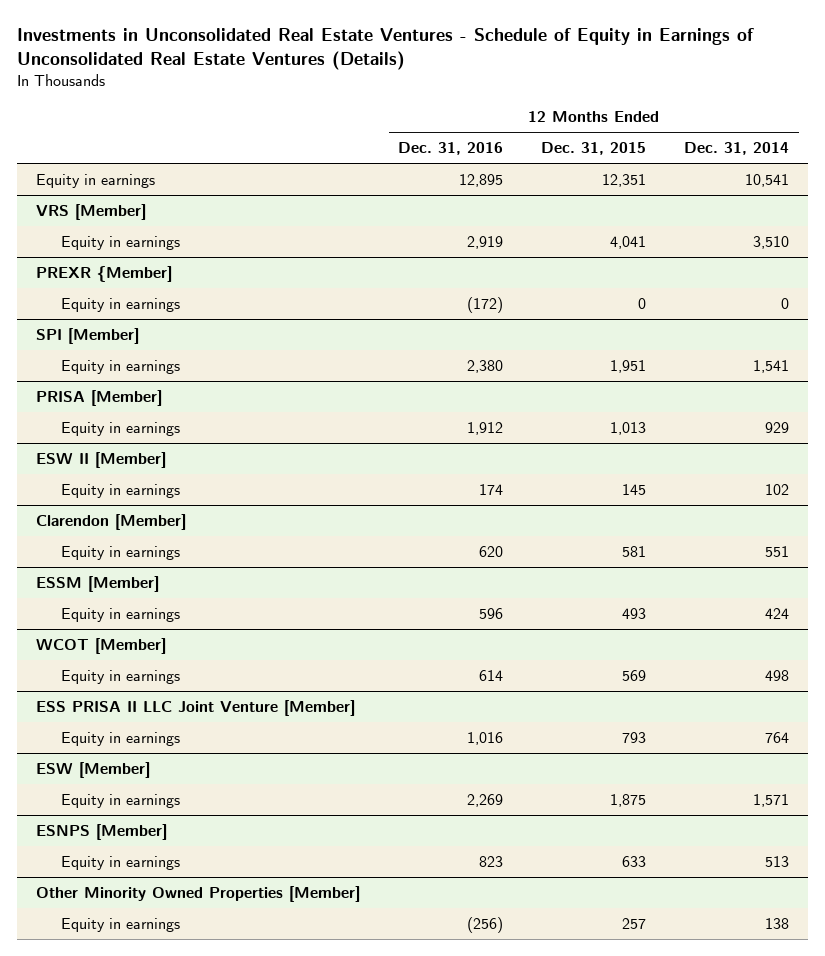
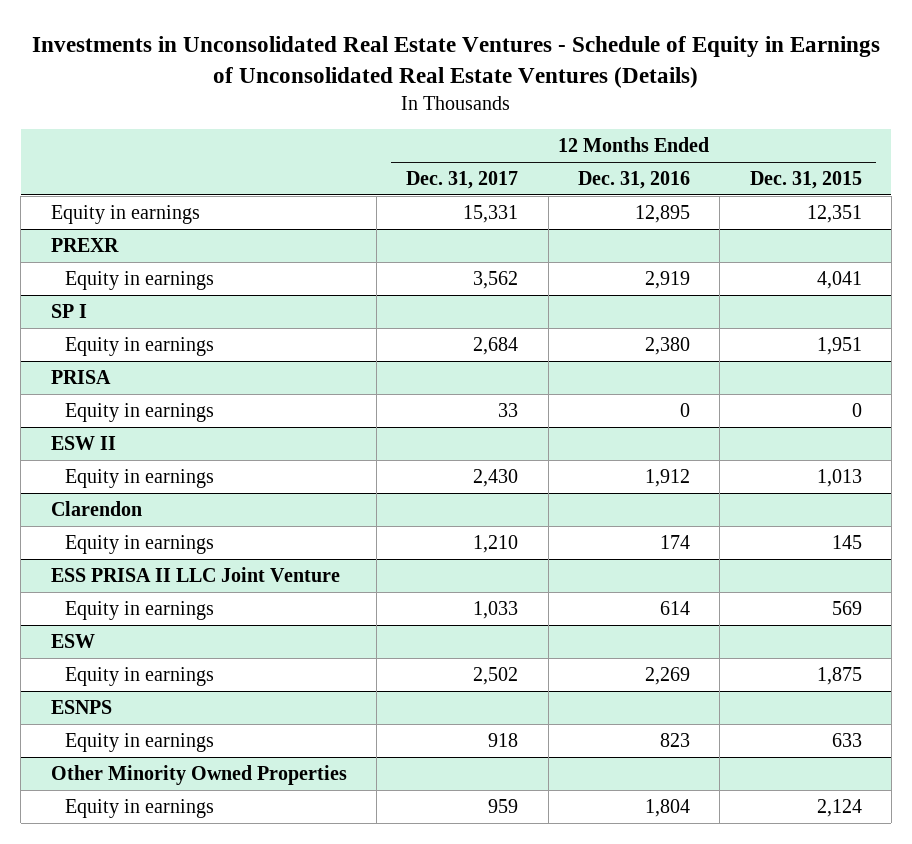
[684,142,790,156] Dec. 31, 2014 -> none
none -> [406,170,519,189] Dec. 31, 2017
[35,203,146,220] VRS [Member] -> none
none -> [50,237,119,252] PREXR
[35,265,172,282] PREXR {Member] -> none
[60,297,180,312] Equity in earnings -> none
[35,327,139,344] SPI [Member] -> [50,303,87,318] SP I
[35,389,162,406] PRISA [Member] -> [50,369,111,384] PRISA
none -> [65,402,215,422] Equity in earnings
none -> [50,435,116,450] ESW II
[35,451,166,468] ESW II [Member] -> none
none -> [50,500,142,516] Clarendon
[35,513,186,530] Clarendon [Member] -> none
[60,545,180,560] Equity in earnings -> none
[35,575,159,592] ESSM [Member] -> none
[60,607,180,622] Equity in earnings -> none
[35,637,166,654] WCOT [Member] -> none
none -> [50,566,340,582] ESS PRISA II LLC Joint Venture
[35,699,355,716] ESS PRISA II LLC Joint Venture [Member] -> none
[60,731,180,746] Equity in earnings -> none
[35,761,150,778] ESW [Member] -> [50,633,95,648] ESW
[35,823,167,840] ESNPS [Member] -> [50,699,112,714] ESNPS
[35,885,360,902] Other Minority Owned Properties [Member] -> [50,764,347,785] Other Minority Owned Properties
[467,916,504,933] (256) -> [644,798,690,817] 1,804
[622,917,647,929] 257 -> [816,798,862,817] 2,124

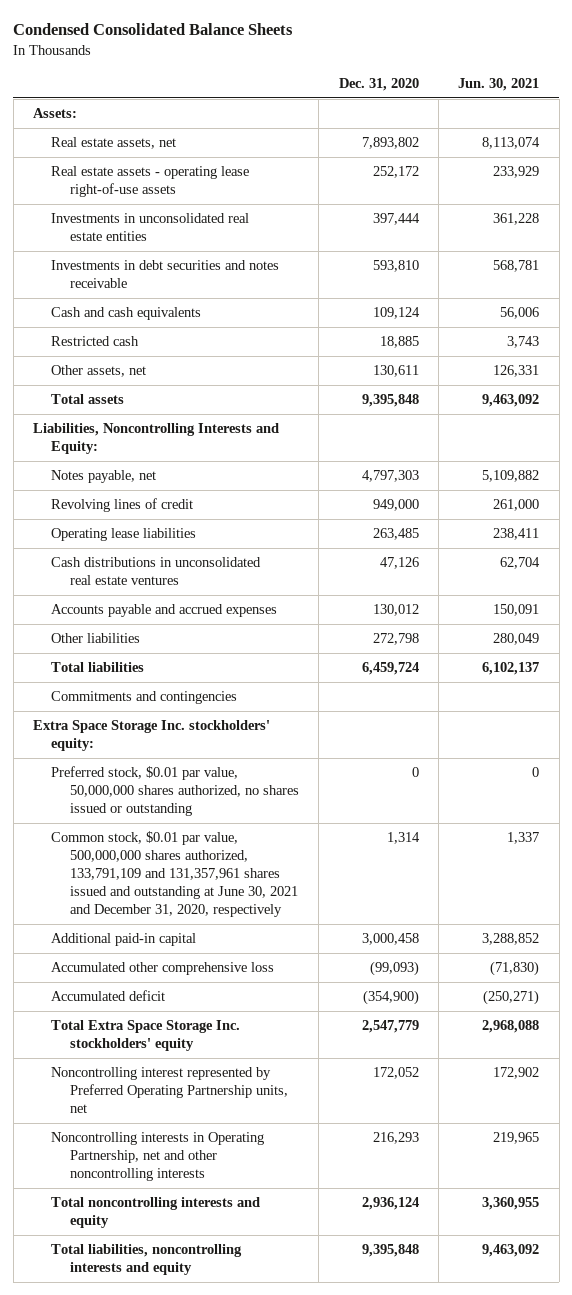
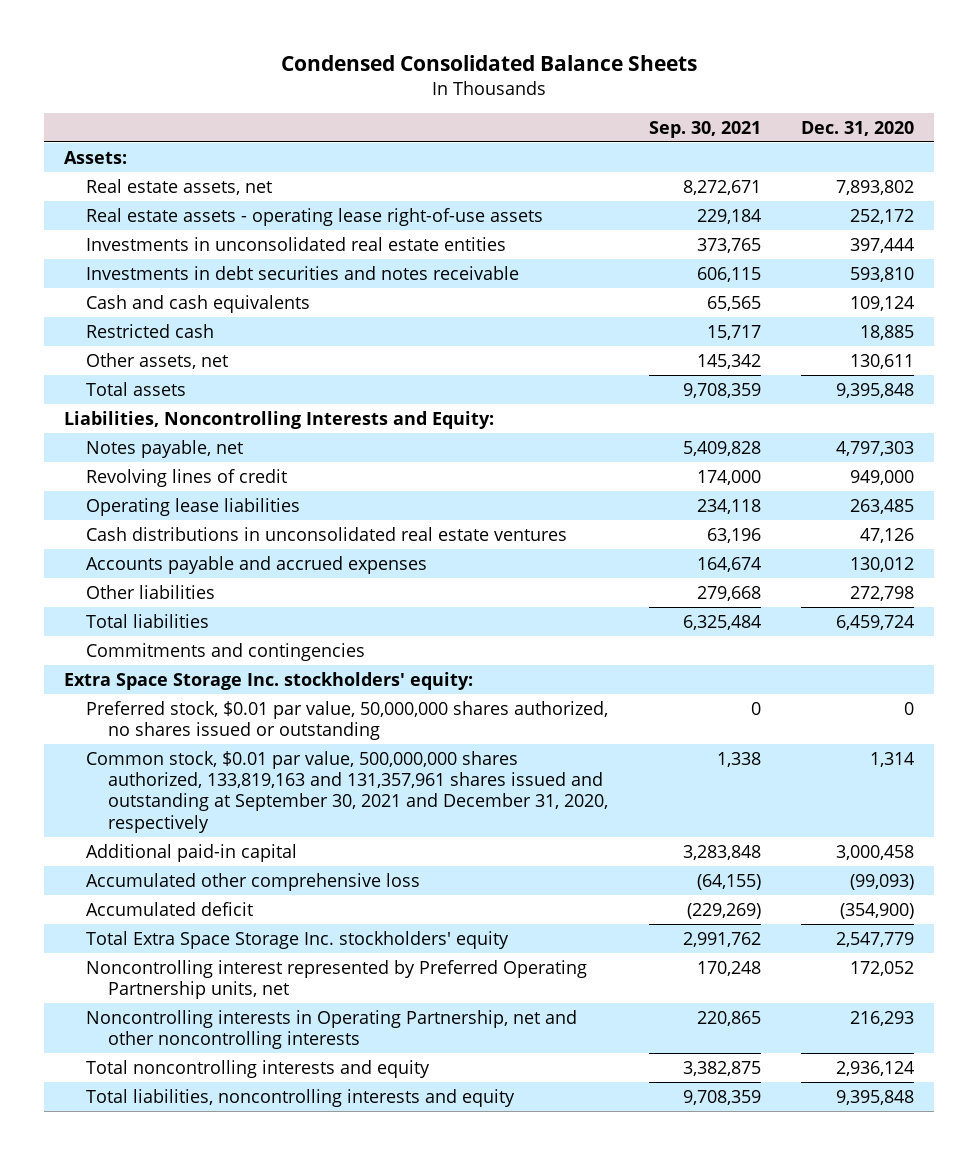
[458,78,540,92] Jun. 30, 2021 -> none
none -> [648,120,761,138] Sep. 30, 2021
[51,831,298,918] Common stock, $0.01 par value, 500,000,000 shares authorized, 133,791,109 and 131,357,961 shares issued and outstanding at June 30, 2021 and December 31, 2020, respectively -> [86,750,609,833] Common stock, $0.01 par value, 500,000,000 shares authorized, 133,819,163 and 131,357,961 shares issued and outstanding at September 30, 2021 and December 31, 2020, respectively

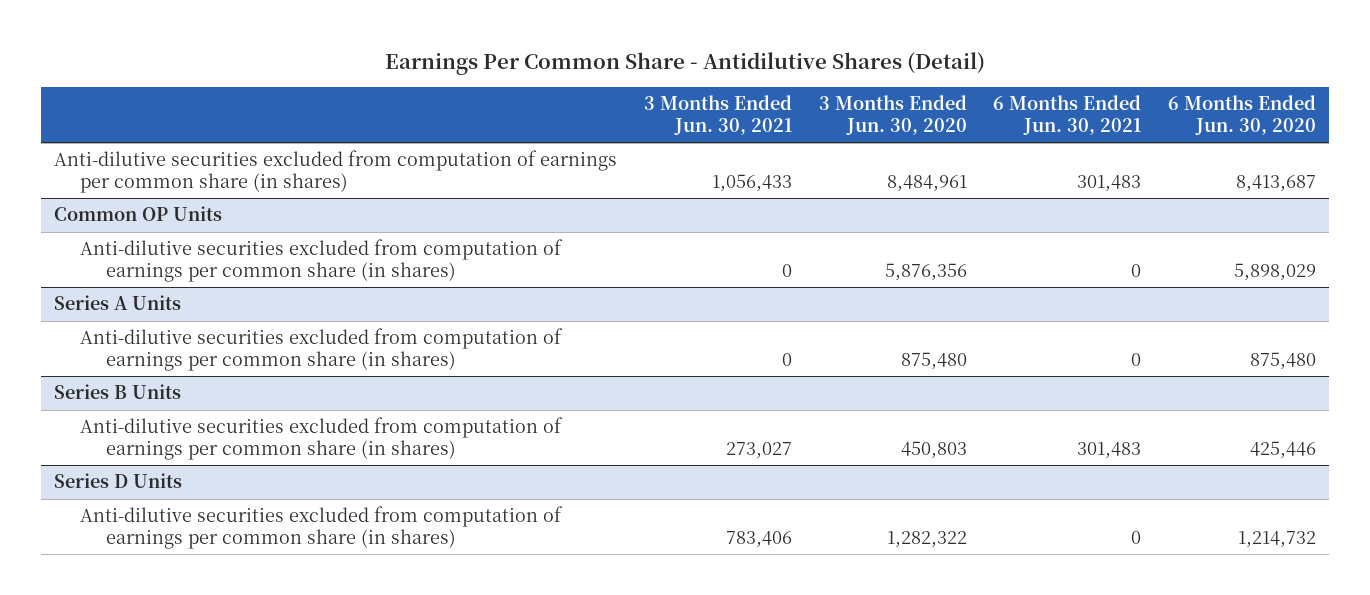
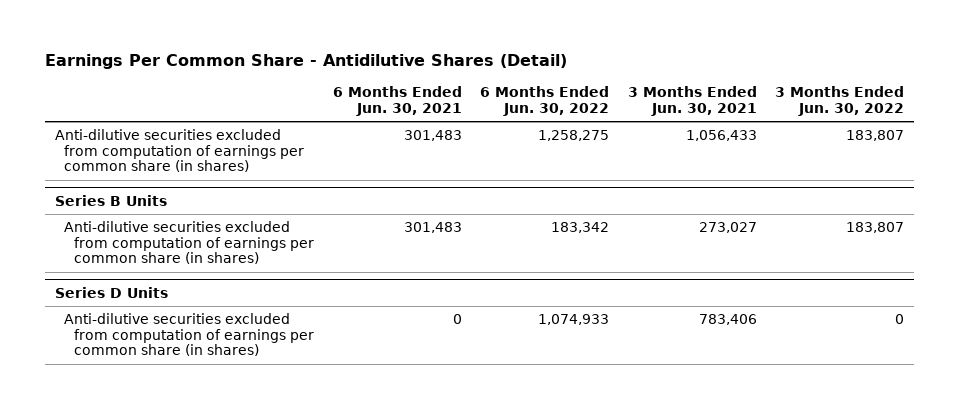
[818,95,967,135] 3 Months Ended Jun. 30, 2020 -> none
[1167,95,1316,135] 6 Months Ended Jun. 30, 2020 -> none
none -> [480,86,610,117] 6 Months Ended Jun. 30, 2022
none -> [775,86,905,117] 3 Months Ended Jun. 30, 2022
[54,206,223,222] Common OP Units -> none
[80,239,564,282] Anti-dilutive securities excluded from computation of earnings per common share (in shares) -> none
[54,295,182,311] Series A Units -> none
[80,328,564,371] Anti-dilutive securities excluded from computation of earnings per common share (in shares) -> none

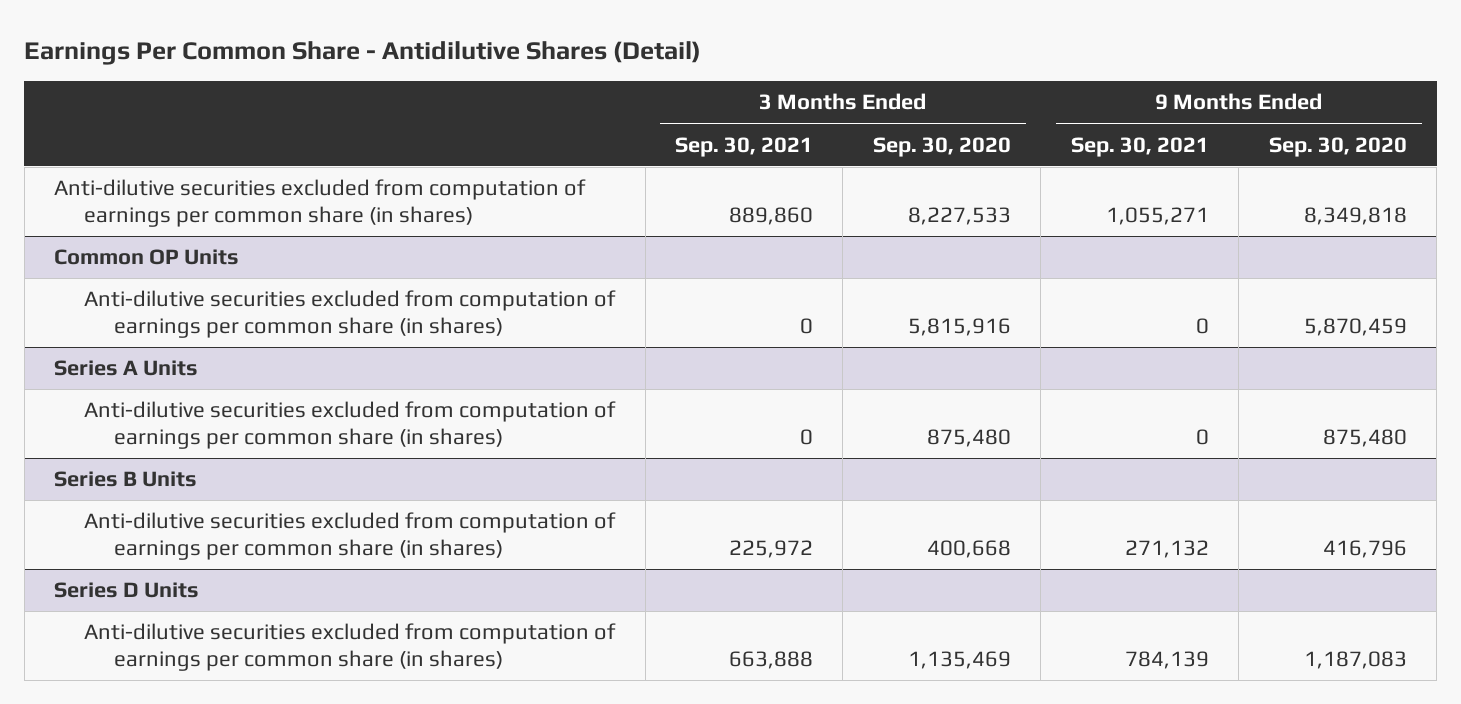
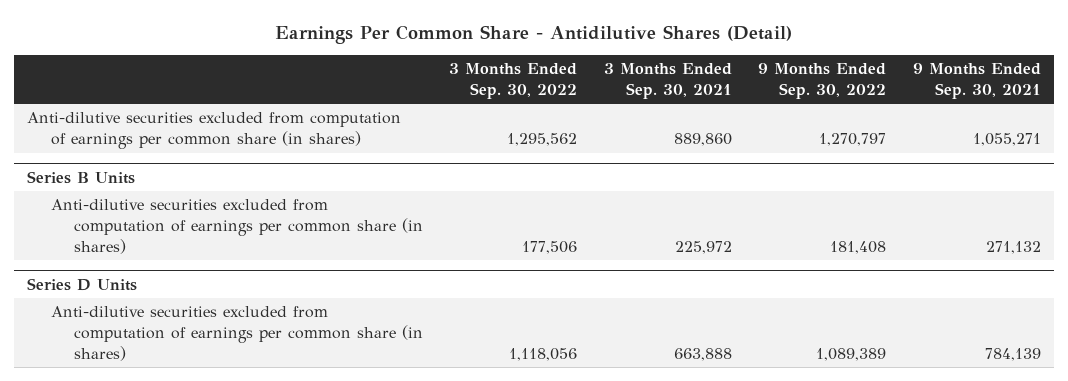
[872,136,1011,157] Sep. 30, 2020 -> none
[1268,136,1407,157] Sep. 30, 2020 -> none
none -> [449,63,578,99] 3 Months Ended Sep. 30, 2022
none -> [758,63,887,99] 9 Months Ended Sep. 30, 2022
[54,249,240,266] Common OP Units -> none
[84,290,617,339] Anti-dilutive securities excluded from computation of earnings per common share (in shares) -> none
[54,360,199,377] Series A Units -> none
[84,401,617,450] Anti-dilutive securities excluded from computation of earnings per common share (in shares) -> none

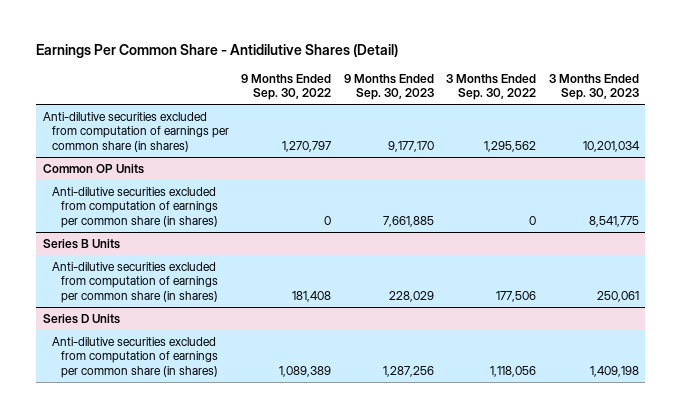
[603,63,732,99] 3 Months Ended Sep. 30, 2021 -> none
[912,63,1041,99] 9 Months Ended Sep. 30, 2021 -> none
none -> [343,73,434,101] 9 Months Ended Sep. 30, 2023
none -> [548,73,639,101] 3 Months Ended Sep. 30, 2023
none -> [42,163,144,174] Common OP Units
none -> [51,186,219,228] Anti-dilutive securities excluded from computation of earnings per common share (in shares)

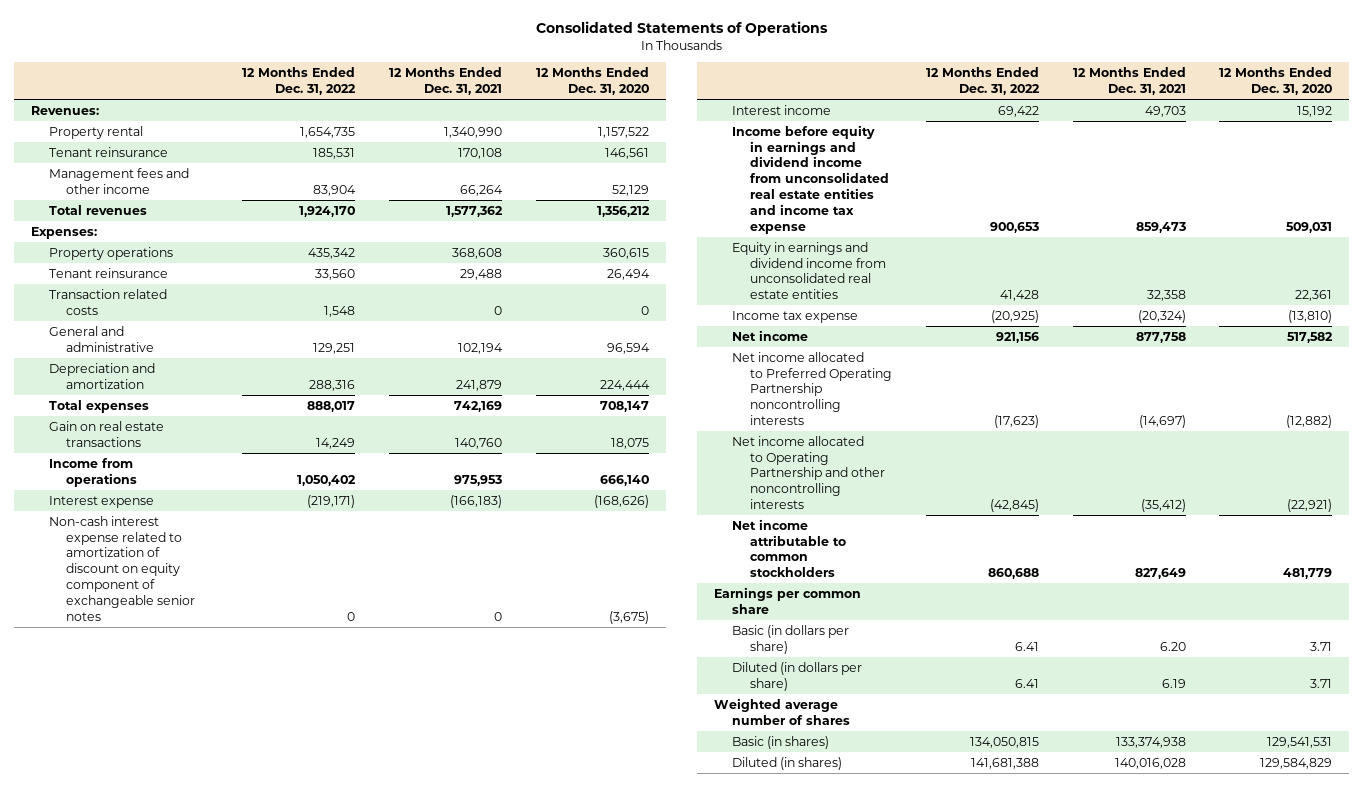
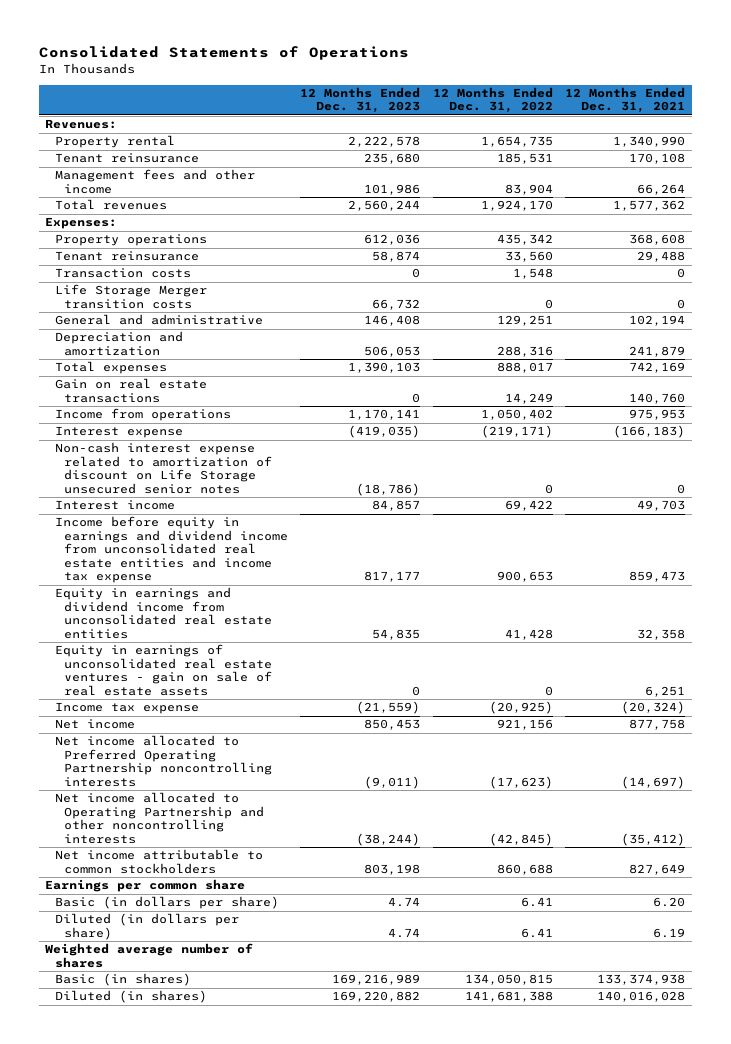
[536,67,650,95] 12 Months Ended Dec. 31, 2020 -> none
none -> [300,86,421,114] 12 Months Ended Dec. 31, 2023
[48,288,167,315] Transaction related costs -> [54,268,191,279] Transaction costs
none -> [54,284,207,309] Life Storage Merger transition costs
[48,515,196,621] Non-cash interest expense related to amortization of discount on equity component of exchangeable senior notes -> [54,442,272,494] Non-cash interest expense related to amortization of discount on Life Storage unsecured senior notes
none -> [54,644,272,696] Equity in earnings of unconsolidated real estate ventures - gain on sale of real estate assets

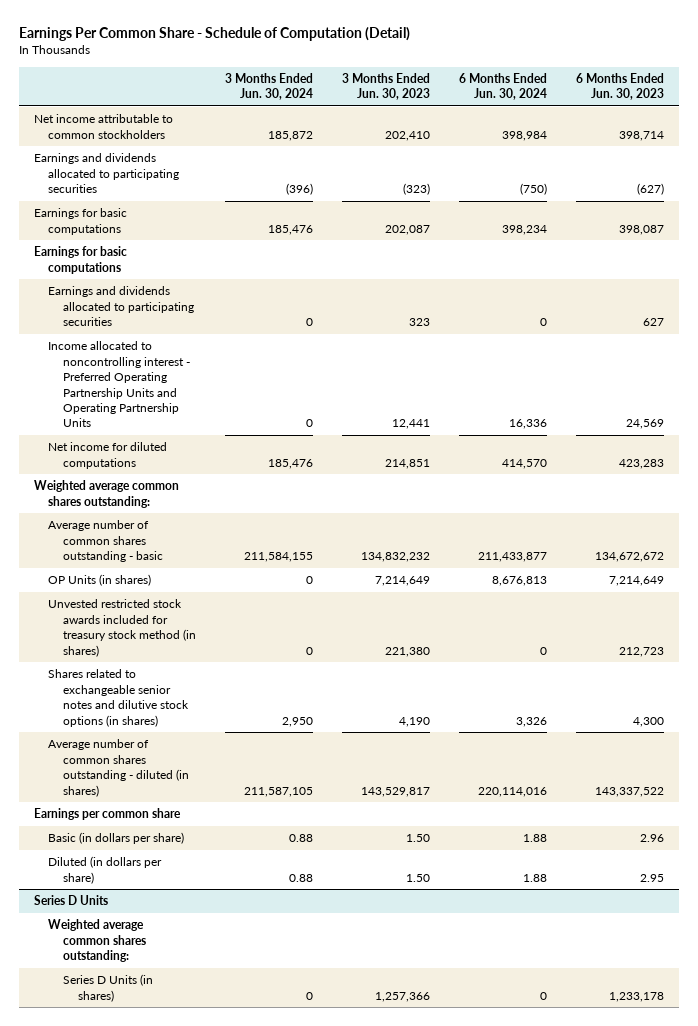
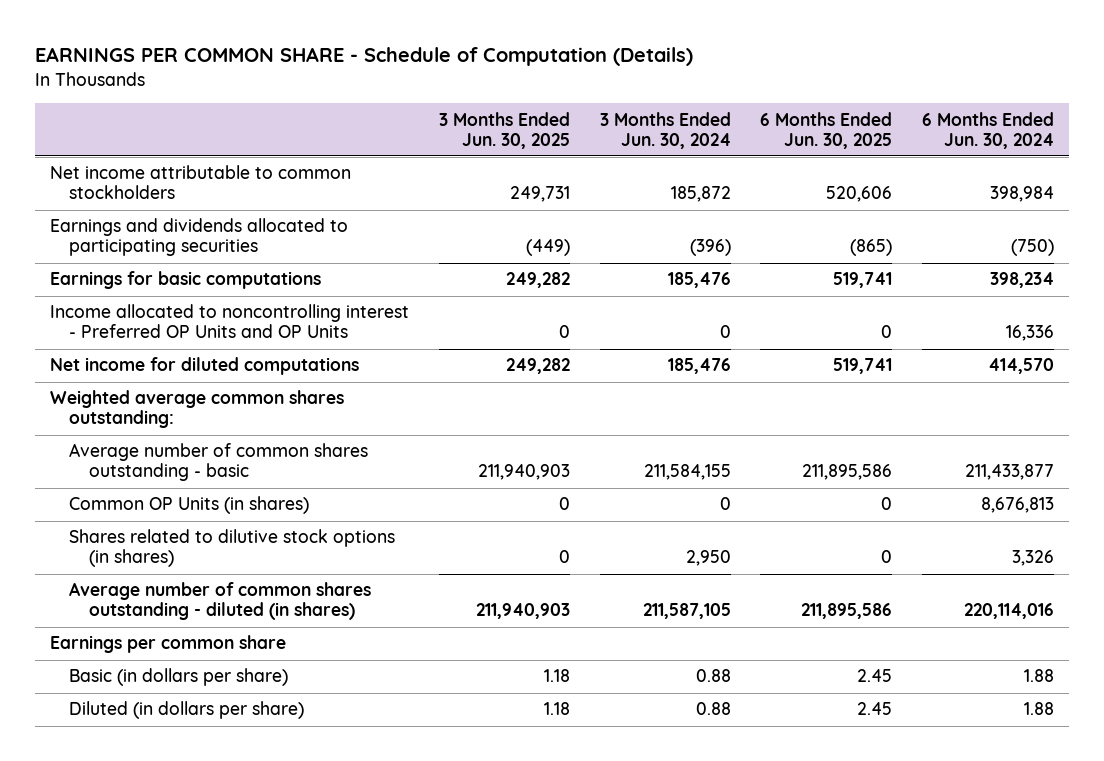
[19,27,411,42] Earnings Per Common Share - Schedule of Computation (Detail) -> [35,47,694,67] EARNINGS PER COMMON SHARE - Schedule of Computation (Details)
[342,72,431,101] 3 Months Ended Jun. 30, 2023 -> none
[576,72,665,101] 6 Months Ended Jun. 30, 2023 -> none
none -> [438,111,570,149] 3 Months Ended Jun. 30, 2025
none -> [760,111,893,149] 6 Months Ended Jun. 30, 2025
[33,246,127,274] Earnings for basic computations -> none
[48,286,195,327] Earnings and dividends allocated to participating securities -> none
[48,341,191,428] Income allocated to noncontrolling interest - Preferred Operating Partnership Units and Operating Partnership Units -> [50,304,410,339] Income allocated to noncontrolling interest - Preferred OP Units and OP Units
[48,599,197,657] Unvested restricted stock awards included for treasury stock method (in shares) -> none
[48,574,152,587] OP Units (in shares) -> [69,496,310,515] Common OP Units (in shares)
[48,669,190,727] Shares related to exchangeable senior notes and dilutive stock options (in shares) -> [69,529,396,568] Shares related to dilutive stock options (in shares)
[33,895,108,906] Series D Units -> none
[48,919,147,963] Weighted average common shares outstanding: -> none
[63,974,154,1002] Series D Units (in shares) -> none

